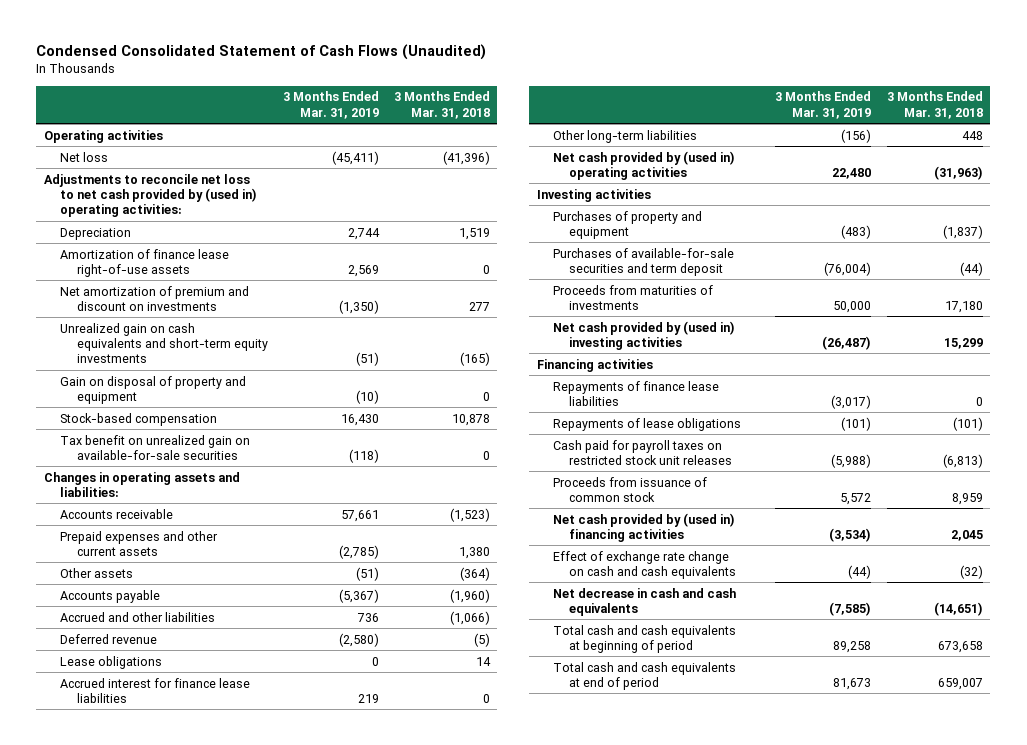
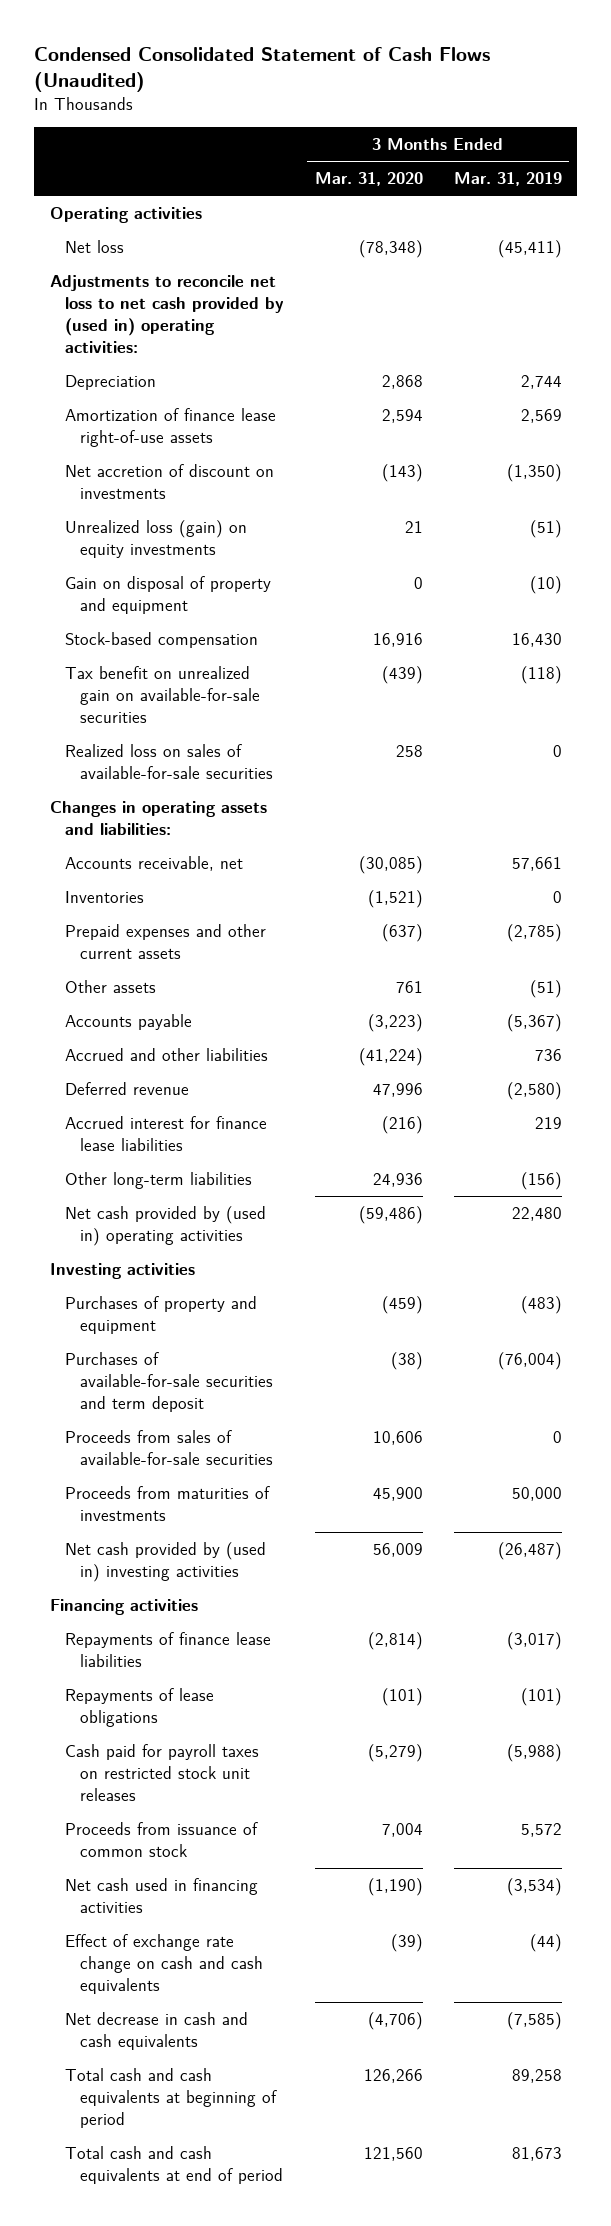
[393,91,490,119] 3 Months Ended Mar. 31, 2018 -> none
none -> [314,172,423,187] Mar. 31, 2020
[60,322,268,364] Unrealized gain on cash equivalents and short-term equity investments -> none
[60,285,250,311] Net amortization of premium and discount on investments -> [64,463,274,499] Net accretion of discount on investments
none -> [64,519,247,558] Unrealized loss (gain) on equity investments
none -> [64,743,273,779] Realized loss on sales of available-for-sale securities
[60,508,174,519] Accounts receivable -> [64,855,243,871] Accounts receivable, net
none -> [64,890,144,903] Inventories
[60,655,163,669] Lease obligations -> none
none -> [64,1429,273,1465] Proceeds from sales of available-for-sale securities
[553,512,736,542] Net cash provided by (used in) financing activities -> [64,1877,258,1913] Net cash used in financing activities

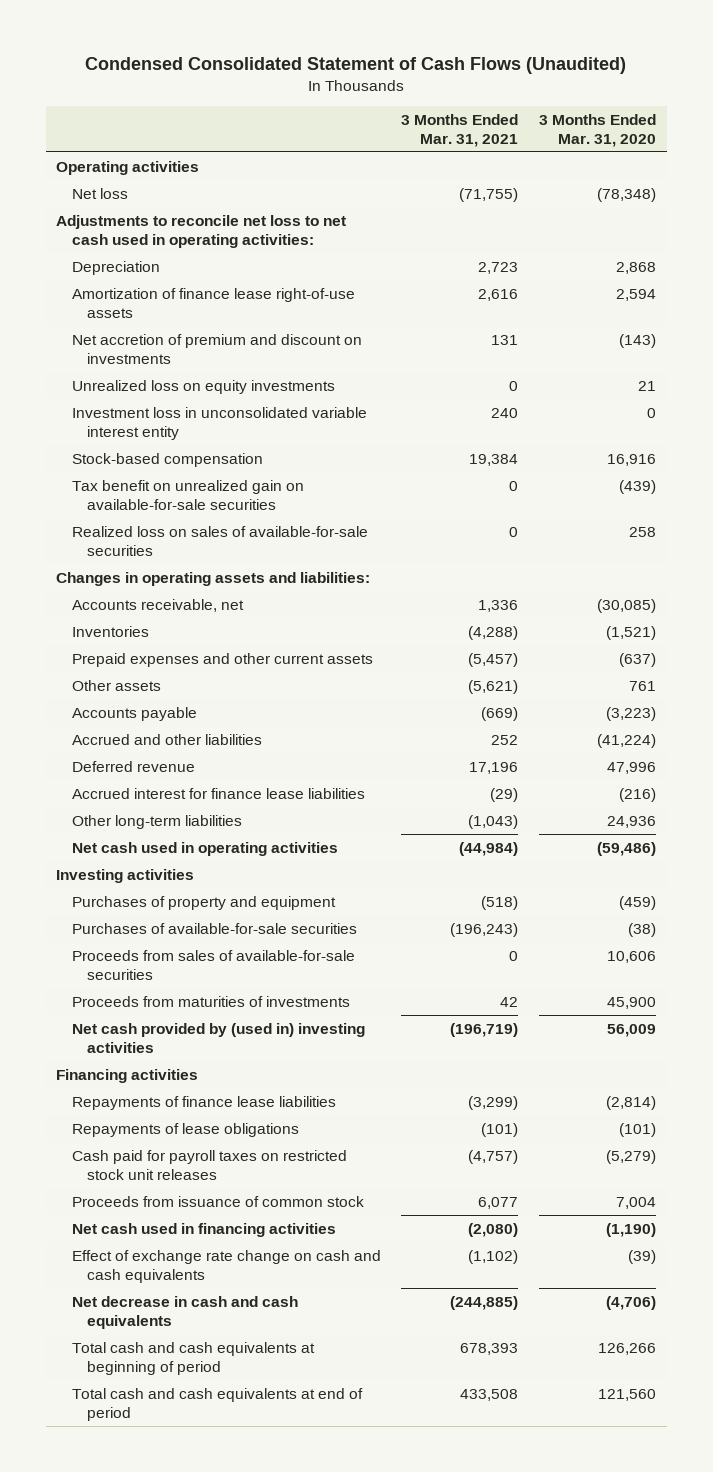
[453,172,562,187] Mar. 31, 2019 -> none
none -> [401,114,519,148] 3 Months Ended Mar. 31, 2021
[49,274,284,353] Adjustments to reconcile net loss to net cash provided by (used in) operating activities: -> [56,214,347,248] Adjustments to reconcile net loss to net cash used in operating activities:
[64,575,271,614] Gain on disposal of property and equipment -> none
[64,463,274,499] Net accretion of discount on investments -> [71,333,362,364] Net accretion of premium and discount on investments
[64,519,247,558] Unrealized loss (gain) on equity investments -> [71,379,335,394] Unrealized loss on equity investments
none -> [71,406,367,440] Investment loss in unconsolidated variable interest entity
[64,1205,266,1246] Net cash provided by (used in) operating activities -> [71,841,338,856] Net cash used in operating activities
[64,1351,273,1412] Purchases of available-for-sale securities and term deposit -> [71,922,357,934] Purchases of available-for-sale securities

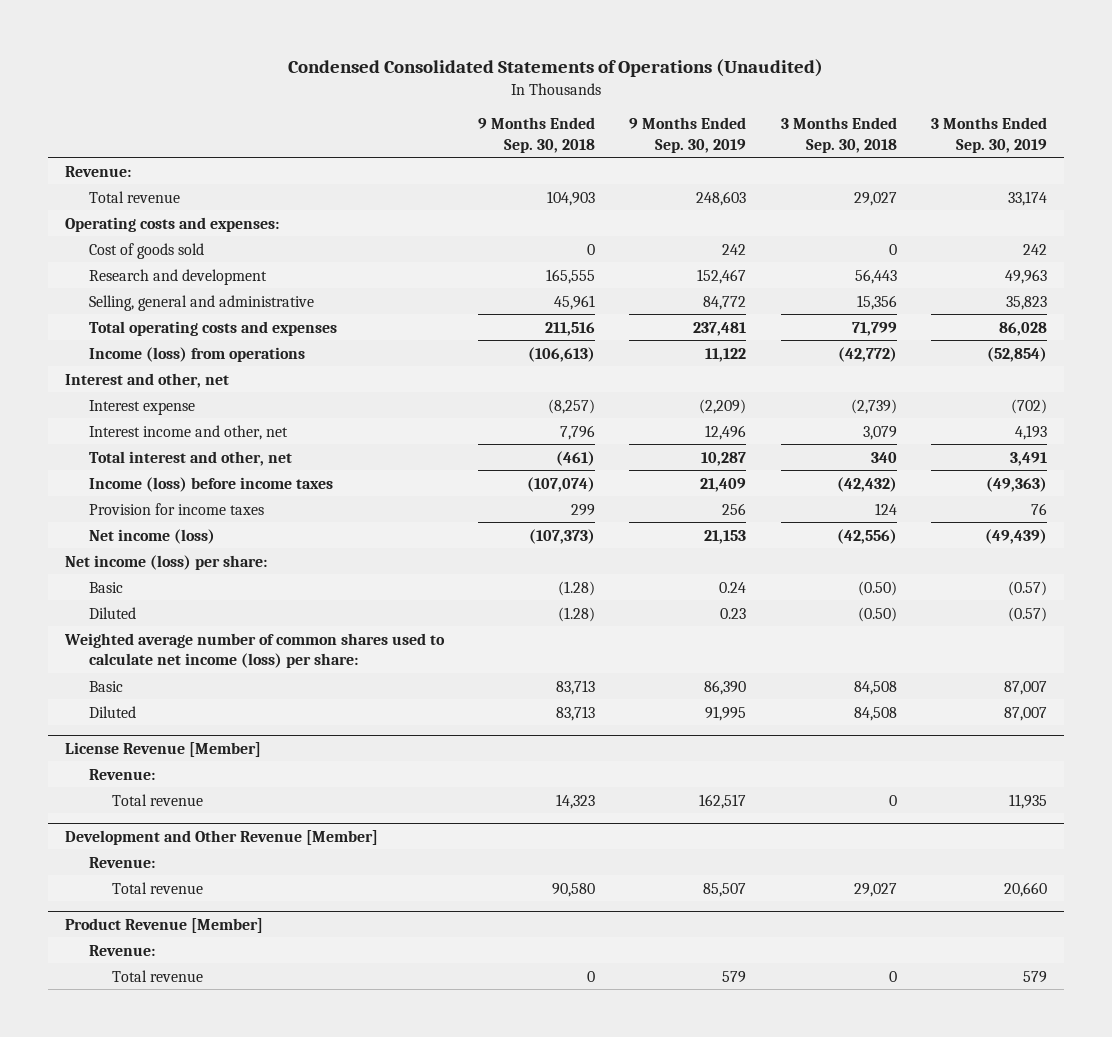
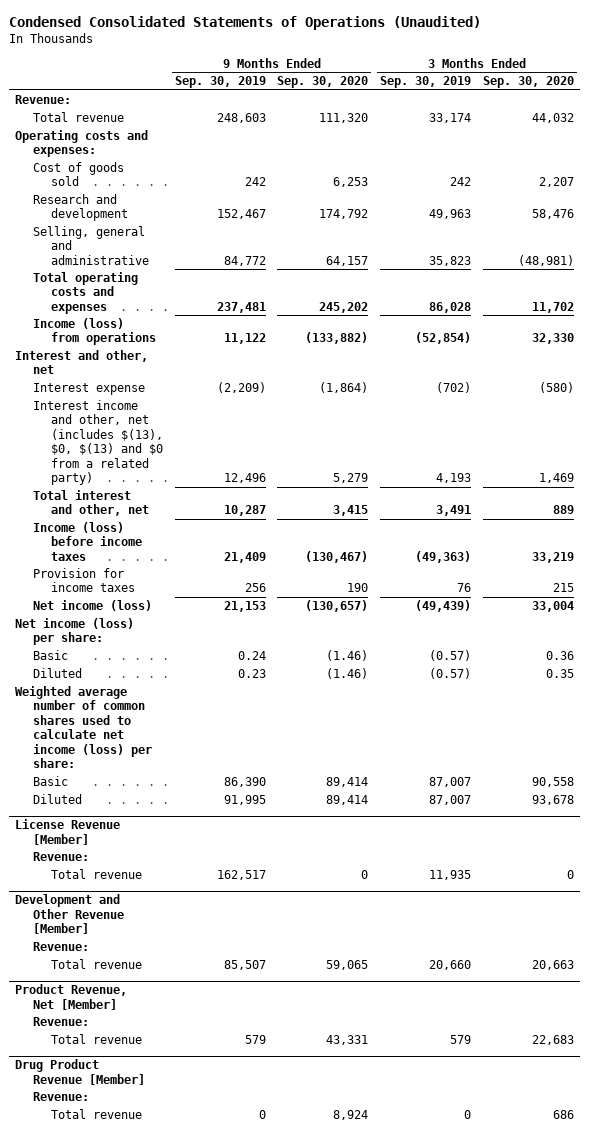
[478,117,596,153] 9 Months Ended Sep. 30, 2018 -> none
[780,117,897,153] 3 Months Ended Sep. 30, 2018 -> none
none -> [277,76,369,89] Sep. 30, 2020
none -> [483,76,575,89] Sep. 30, 2020
[88,424,288,440] Interest income and other, net -> [32,400,163,485] Interest income and other, net (includes $(13), $0, $(13) and $0 from a related party)
[64,917,263,933] Product Revenue [Member] -> [15,984,128,1010] Product Revenue, Net [Member]
none -> [15,1059,145,1085] Drug Product Revenue [Member]
none -> [32,1092,89,1102] Revenue:
none -> [50,1109,142,1120] Total revenue

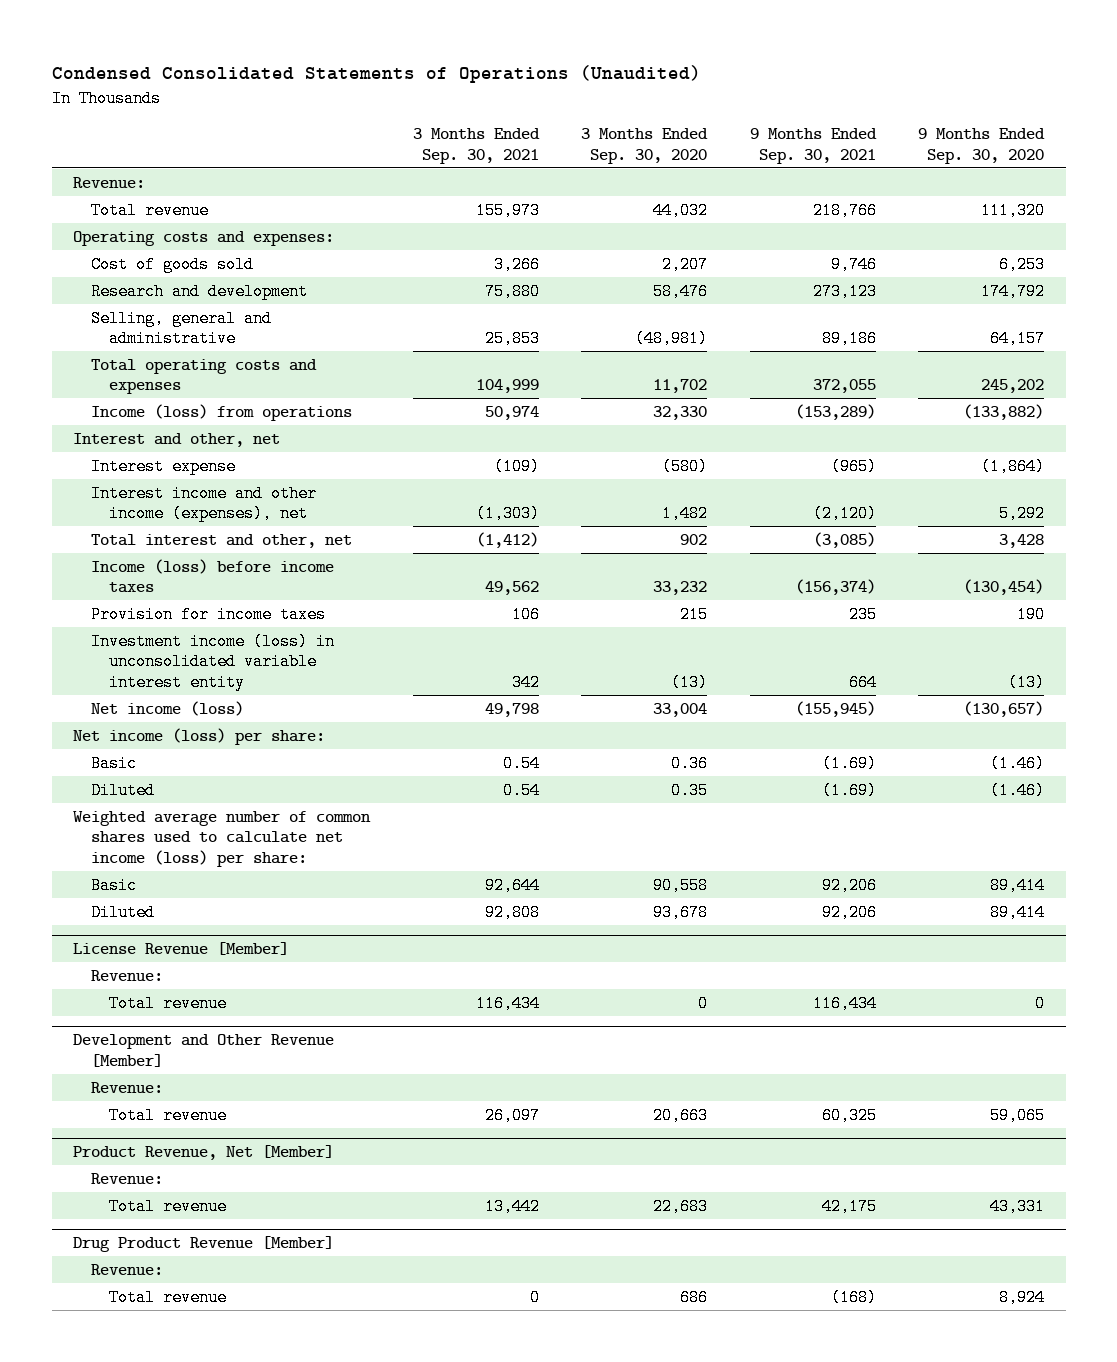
[174,76,266,89] Sep. 30, 2019 -> none
[380,76,472,89] Sep. 30, 2019 -> none
none -> [412,127,540,164] 3 Months Ended Sep. 30, 2021
none -> [749,127,877,164] 9 Months Ended Sep. 30, 2021
[32,400,163,485] Interest income and other, net (includes $(13), $0, $(13) and $0 from a related party) -> none
none -> [91,484,318,523] Interest income and other income (expenses), net
[333,505,369,517] 3,415 -> [999,533,1045,548] 3,428
[553,505,575,515] 889 -> [680,533,708,545] 902
[305,550,369,563] (130,467) -> [963,579,1045,596] (130,454)
[532,551,575,563] 33,219 -> [653,581,708,596] 33,232
none -> [91,632,336,692] Investment income (loss) in unconsolidated variable interest entity

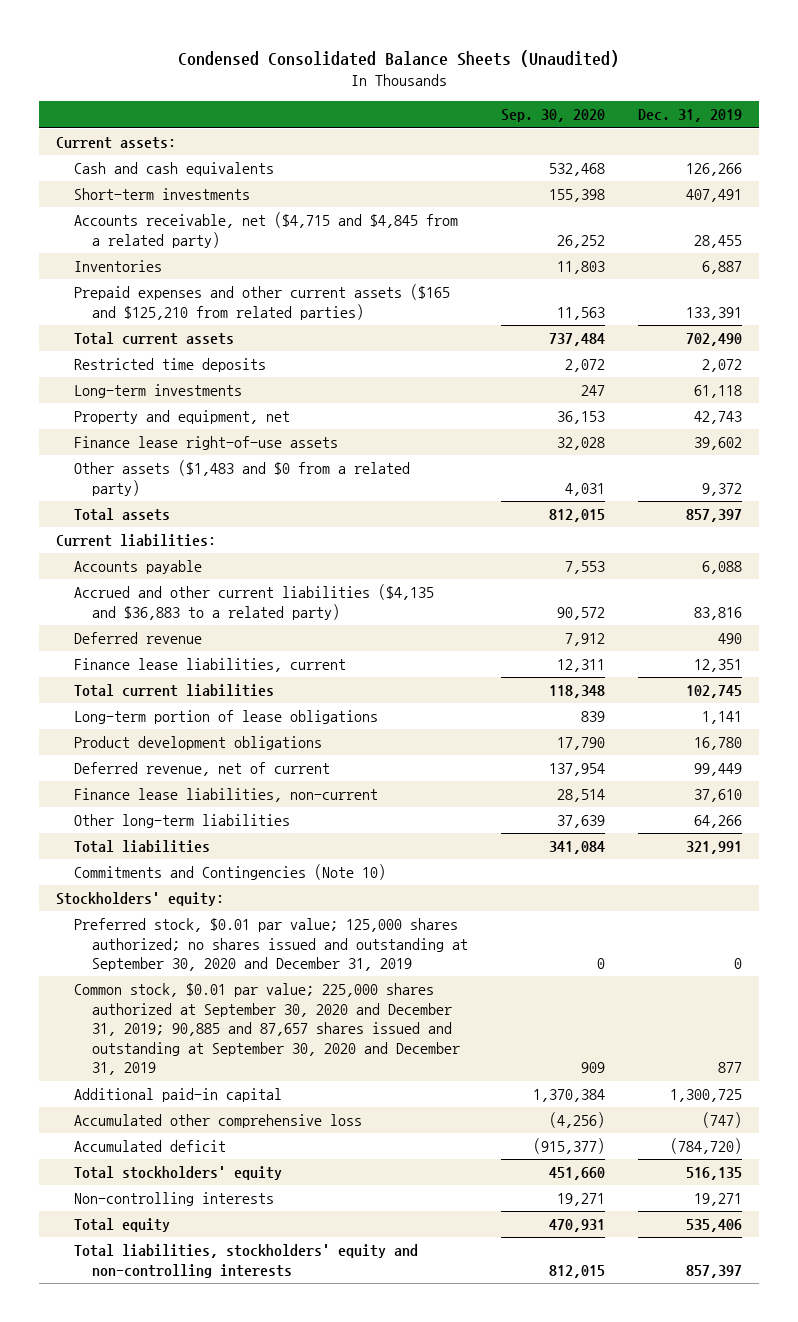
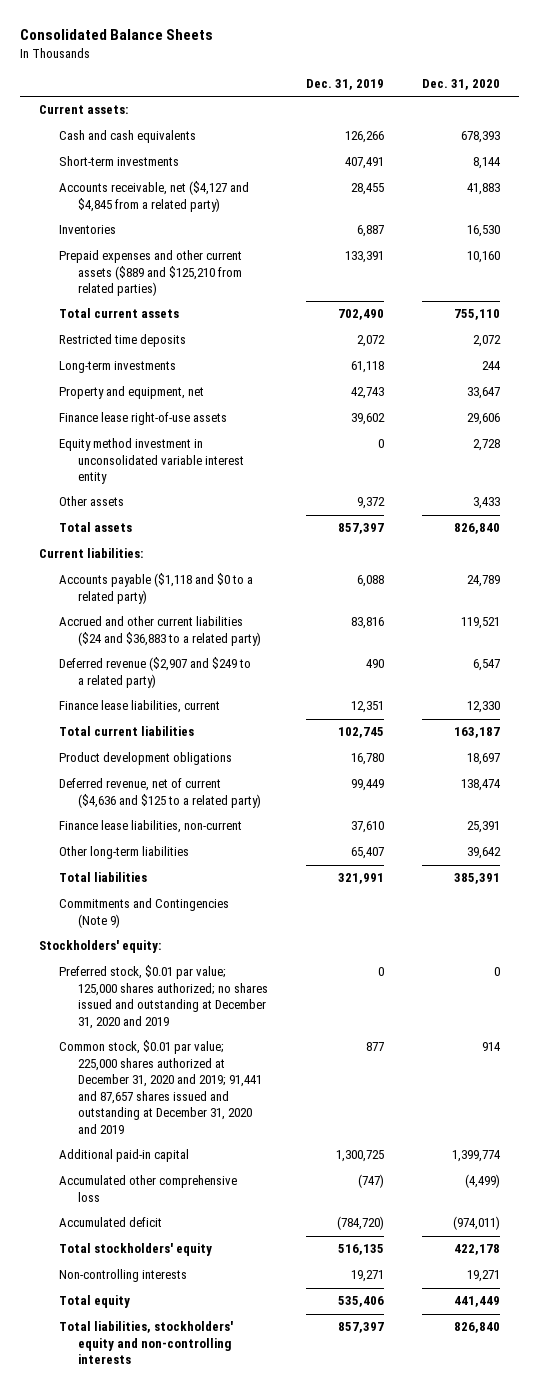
[178,50,620,68] Condensed Consolidated Balance Sheets (Unaudited) -> [20,29,214,41] Consolidated Balance Sheets
[500,109,605,123] Sep. 30, 2020 -> none
none -> [422,78,501,90] Dec. 31, 2020
[73,212,458,248] Accounts receivable, net ($4,715 and $4,845 from a related party) -> [58,181,249,212] Accounts receivable, net ($4,127 and $4,845 from a related party)
[73,284,450,320] Prepaid expenses and other current assets ($165 and $125,210 from related parties) -> [58,250,242,297] Prepaid expenses and other current assets ($889 and $125,210 from related parties)
none -> [58,438,244,485] Equity method investment in unconsolidated variable interest entity
[73,460,410,496] Other assets ($1,483 and $0 from a related party) -> [58,496,124,507] Other assets
[73,560,202,575] Accounts payable -> [58,573,253,604] Accounts payable ($1,118 and $0 to a related party)
[73,584,434,620] Accrued and other current liabilities ($4,135 and $36,883 to a related party) -> [58,616,261,646] Accrued and other current liabilities ($24 and $36,883 to a related party)
[73,632,202,645] Deferred revenue -> [58,657,251,688] Deferred revenue ($2,907 and $249 to a related party)
[73,710,378,725] Long-term portion of lease obligations -> none
[73,762,330,777] Deferred revenue, net of current -> [58,778,261,808] Deferred revenue, net of current ($4,636 and $125 to a related party)
[694,815,743,829] 64,266 -> [351,847,385,860] 65,407
[73,864,386,881] Commitments and Contingencies (Note 10) -> [58,898,229,928] Commitments and Contingencies (Note 9)
[73,918,468,972] Preferred stock, $0.01 par value; 125,000 shares authorized; no shares issued and outstanding at September 30, 2020 and December 31, 2019 -> [58,965,268,1029] Preferred stock, $0.01 par value; 125,000 shares authorized; no shares issued and outstanding at December 31, 2020 and 2019
[73,983,460,1076] Common stock, $0.01 par value; 225,000 shares authorized at September 30, 2020 and December 31, 2019; 90,885 and 87,657 shares issued and outstanding at September 30, 2020 and December 31, 2019 -> [58,1040,262,1134] Common stock, $0.01 par value; 225,000 shares authorized at December 31, 2020 and 2019; 91,441 and 87,657 shares issued and outstanding at December 31, 2020 and 2019

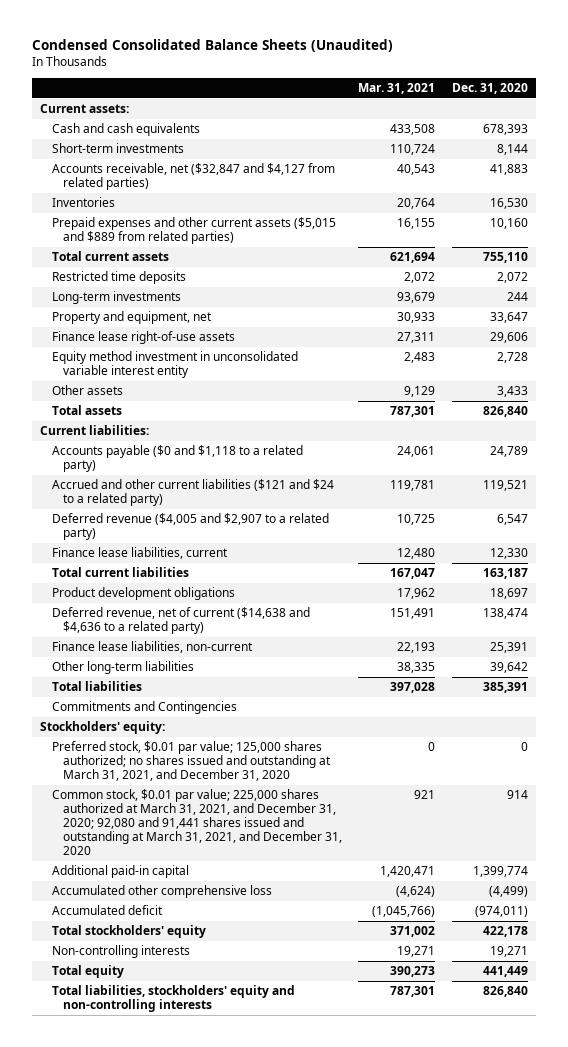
[20,29,214,41] Consolidated Balance Sheets -> [32,39,394,53] Condensed Consolidated Balance Sheets (Unaudited)
[306,78,385,90] Dec. 31, 2019 -> none
none -> [358,83,436,95] Mar. 31, 2021
[58,181,249,212] Accounts receivable, net ($4,127 and $4,845 from a related party) -> [51,163,335,191] Accounts receivable, net ($32,847 and $4,127 from related parties)
[58,250,242,297] Prepaid expenses and other current assets ($889 and $125,210 from related parties) -> [51,217,336,245] Prepaid expenses and other current assets ($5,015 and $889 from related parties)
[58,573,253,604] Accounts payable ($1,118 and $0 to a related party) -> [51,445,303,473] Accounts payable ($0 and $1,118 to a related party)
[58,616,261,646] Accrued and other current liabilities ($24 and $36,883 to a related party) -> [51,479,334,507] Accrued and other current liabilities ($121 and $24 to a related party)
[58,657,251,688] Deferred revenue ($2,907 and $249 to a related party) -> [51,513,329,541] Deferred revenue ($4,005 and $2,907 to a related party)
[58,778,261,808] Deferred revenue, net of current ($4,636 and $125 to a related party) -> [51,607,310,635] Deferred revenue, net of current ($14,638 and $4,636 to a related party)
[58,898,229,928] Commitments and Contingencies (Note 9) -> [51,701,237,715] Commitments and Contingencies
[58,965,268,1029] Preferred stock, $0.01 par value; 125,000 shares authorized; no shares issued and outstanding at December 31, 2020 and 2019 -> [51,741,331,782] Preferred stock, $0.01 par value; 125,000 shares authorized; no shares issued and outstanding at March 31, 2021, and December 31, 2020
[58,1040,262,1134] Common stock, $0.01 par value; 225,000 shares authorized at December 31, 2020 and 2019; 91,441 and 87,657 shares issued and outstanding at December 31, 2020 and 2019 -> [51,789,342,856] Common stock, $0.01 par value; 225,000 shares authorized at March 31, 2021, and December 31, 2020; 92,080 and 91,441 shares issued and outstanding at March 31, 2021, and December 31, 2020

